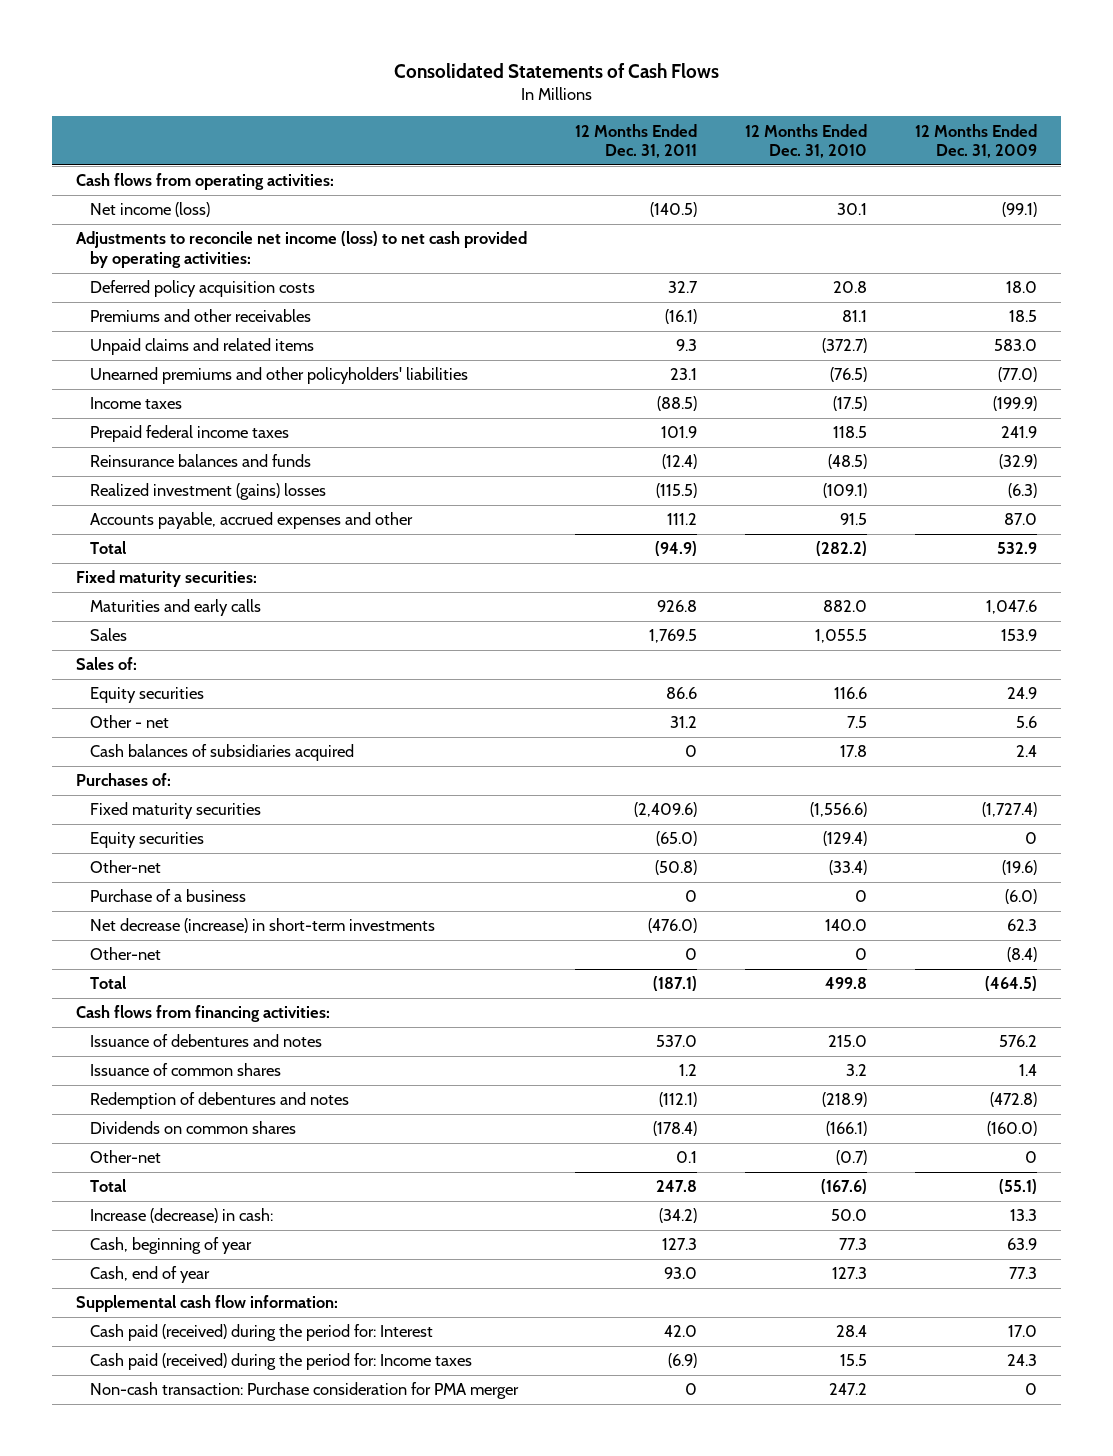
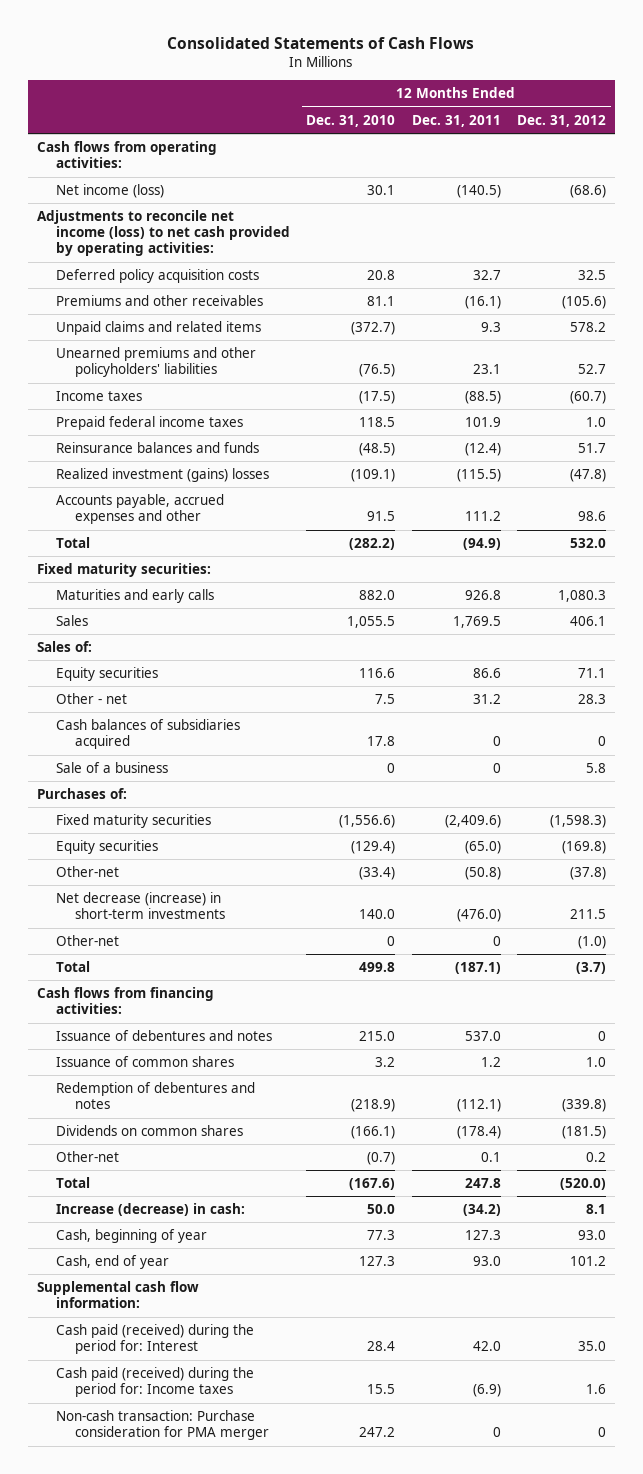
[915,123,1038,159] 12 Months Ended Dec. 31, 2009 -> none
none -> [517,114,607,127] Dec. 31, 2012
none -> [55,762,168,774] Sale of a business
[89,889,246,903] Purchase of a business -> none

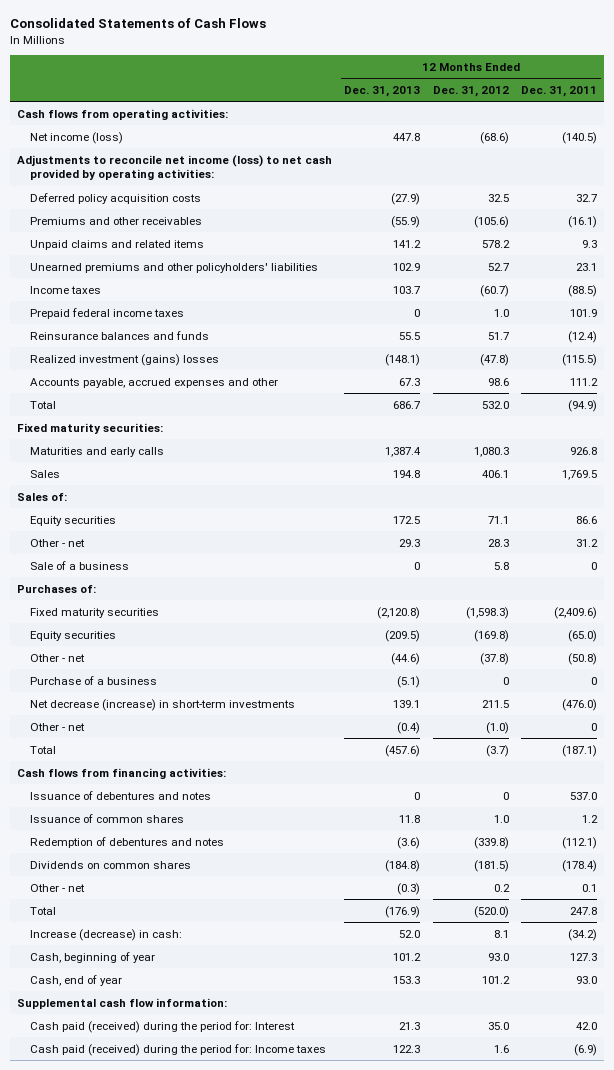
[306,114,396,127] Dec. 31, 2010 -> none
none -> [344,85,421,97] Dec. 31, 2013
[55,719,240,750] Cash balances of subsidiaries acquired -> none
[55,866,119,878] Other-net -> [29,653,85,662] Other - net
none -> [29,675,157,685] Purchase of a business
[55,935,119,947] Other-net -> [29,722,85,731] Other - net
[55,1151,119,1163] Other-net -> [29,883,85,892] Other - net
[55,1410,269,1441] Non-cash transaction: Purchase consideration for PMA merger -> none

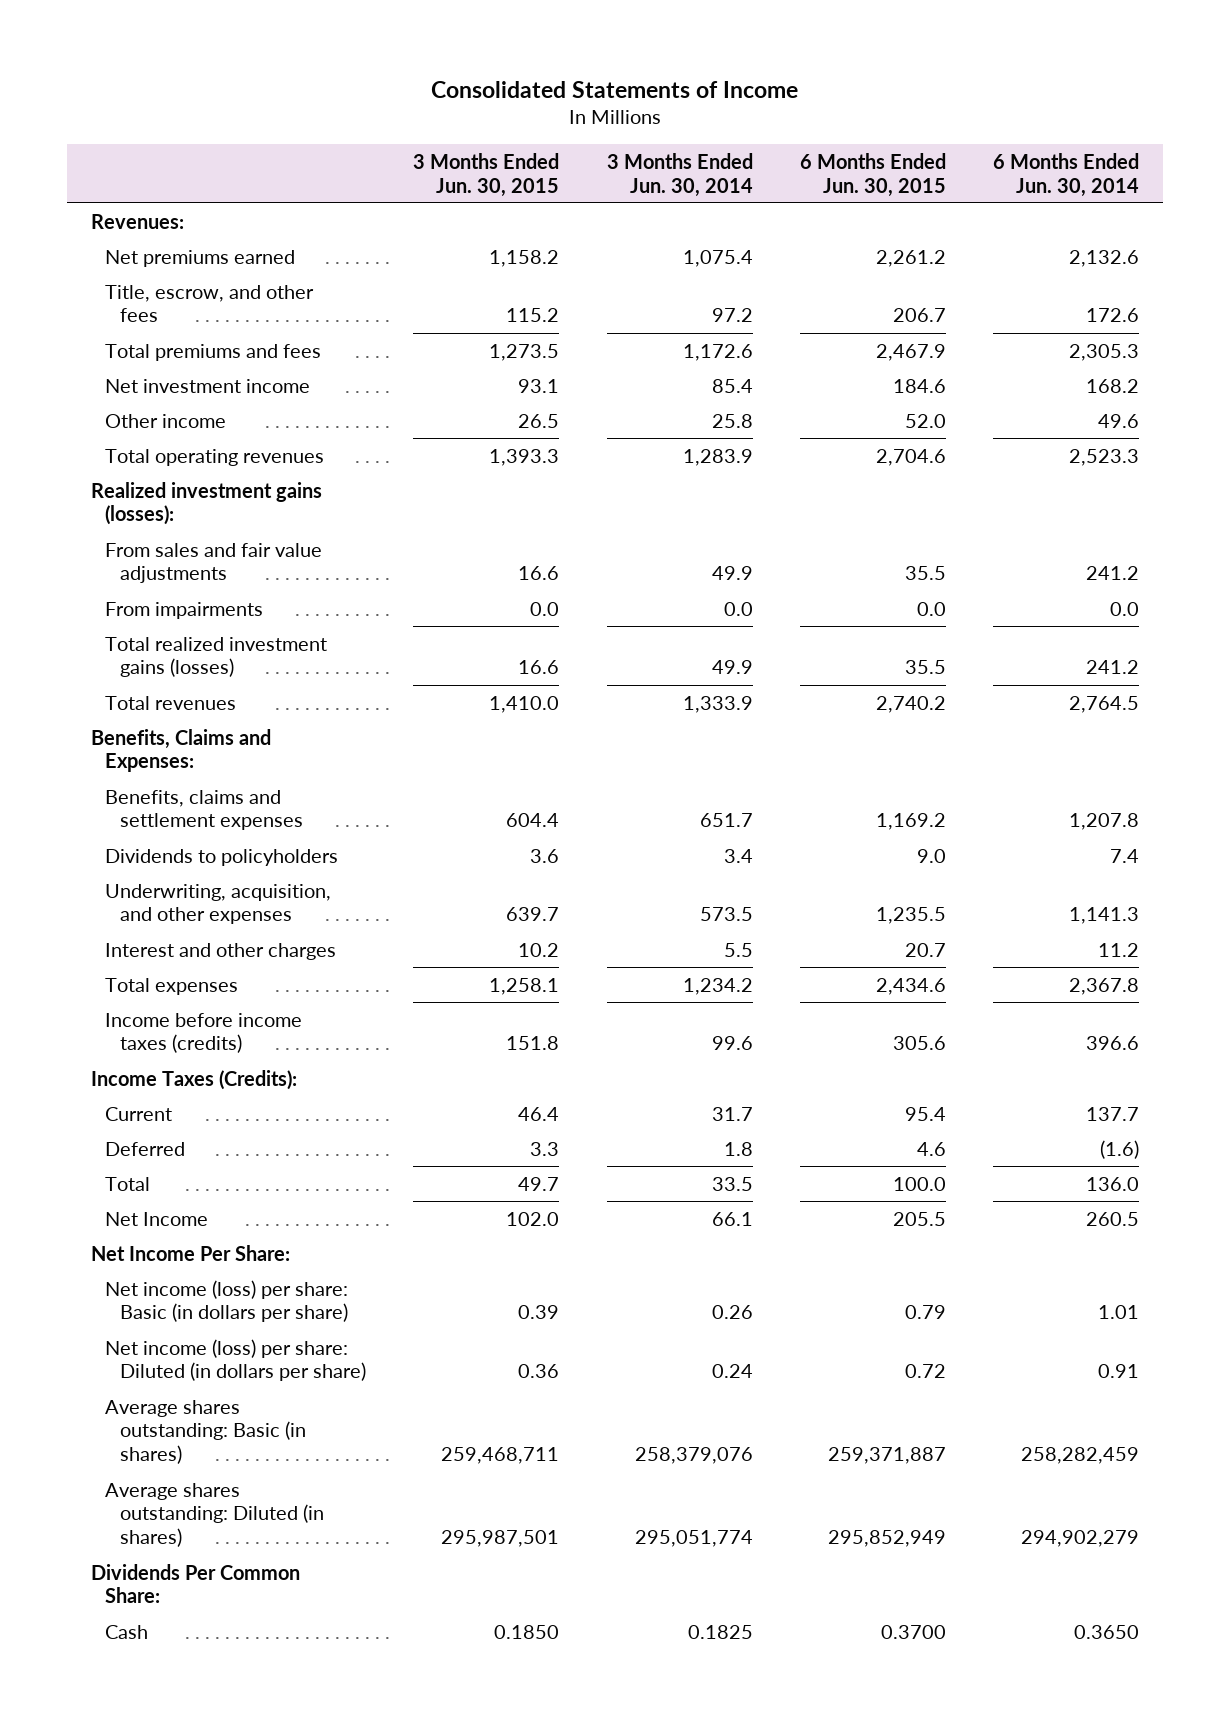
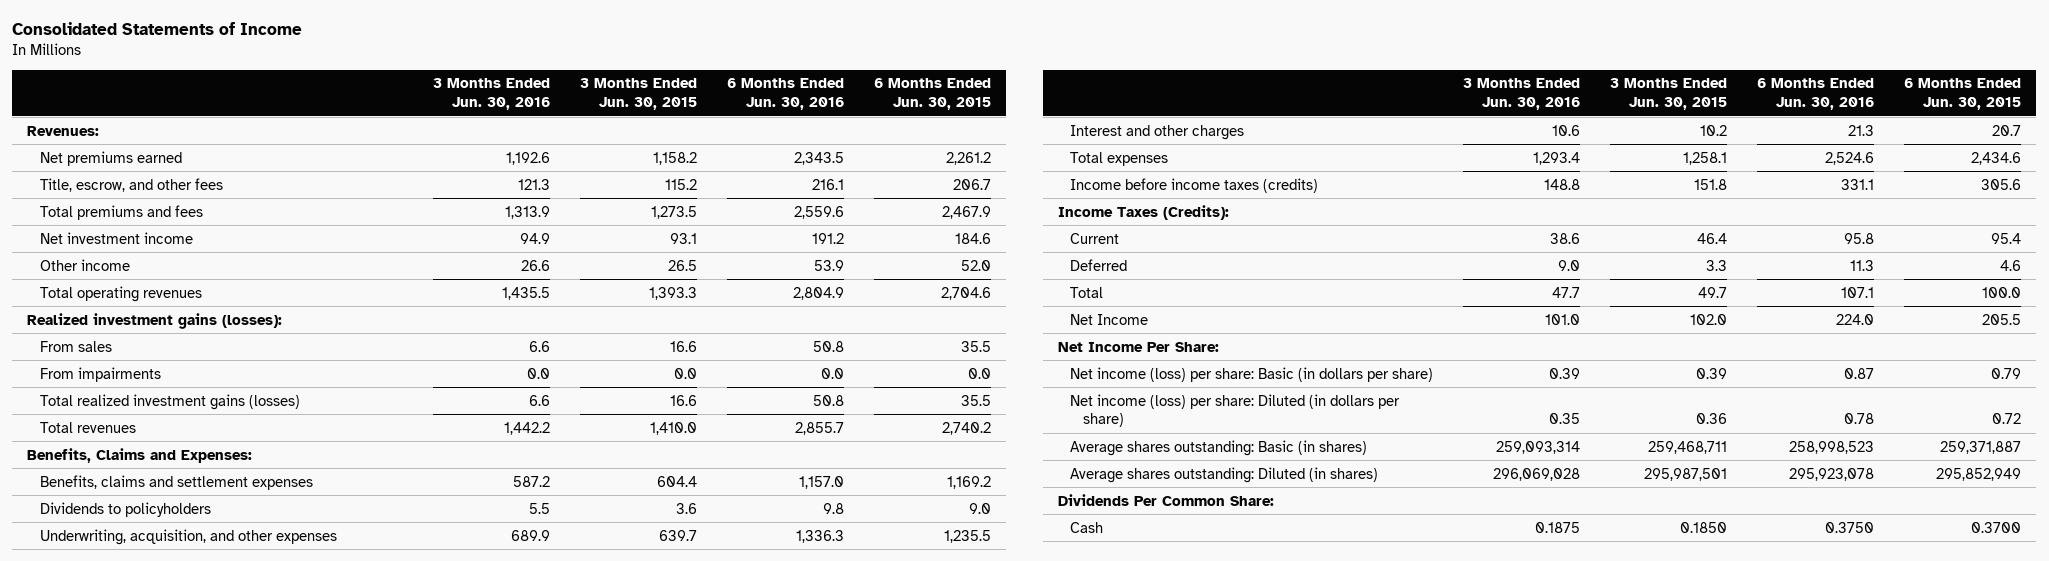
[606,152,753,197] 3 Months Ended Jun. 30, 2014 -> none
[993,152,1140,197] 6 Months Ended Jun. 30, 2014 -> none
none -> [433,78,551,111] 3 Months Ended Jun. 30, 2016
none -> [727,78,845,111] 6 Months Ended Jun. 30, 2016
[105,542,323,584] From sales and fair value adjustments -> [40,340,113,352] From sales

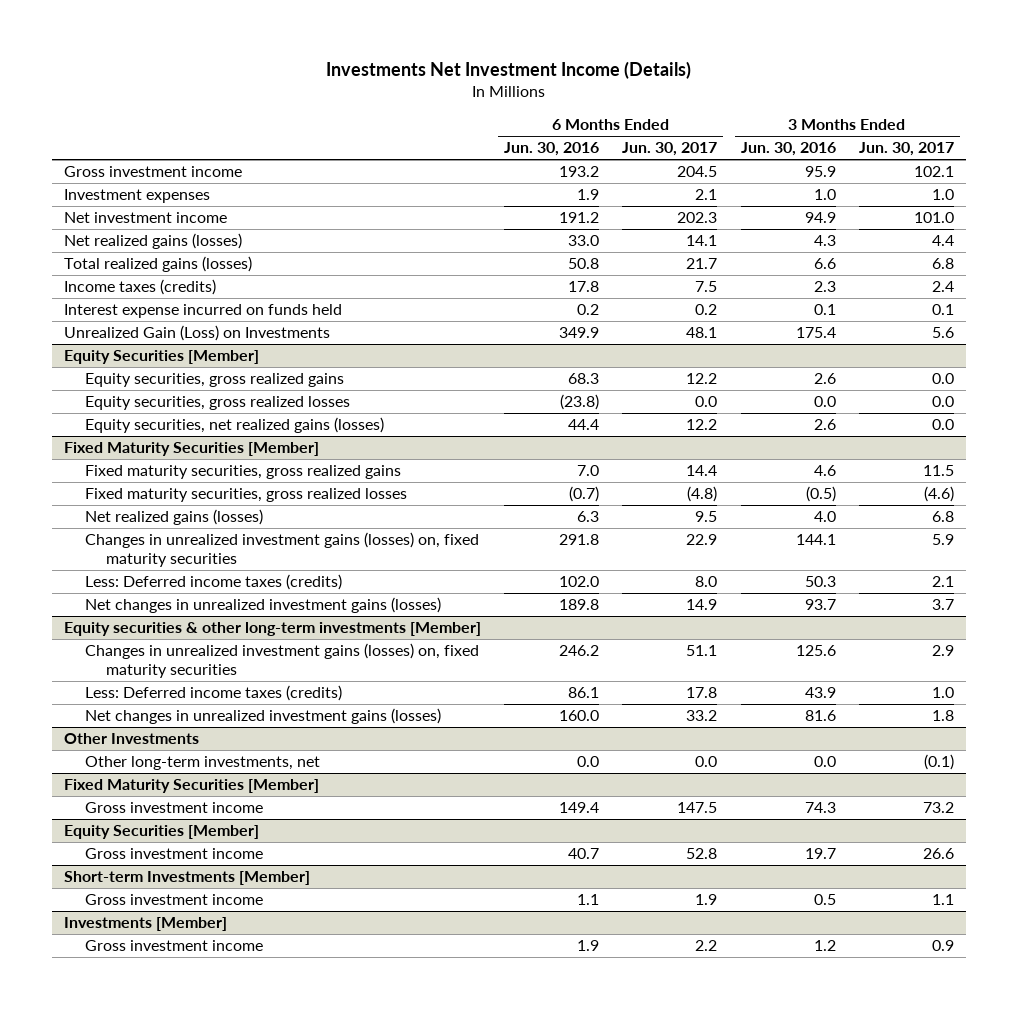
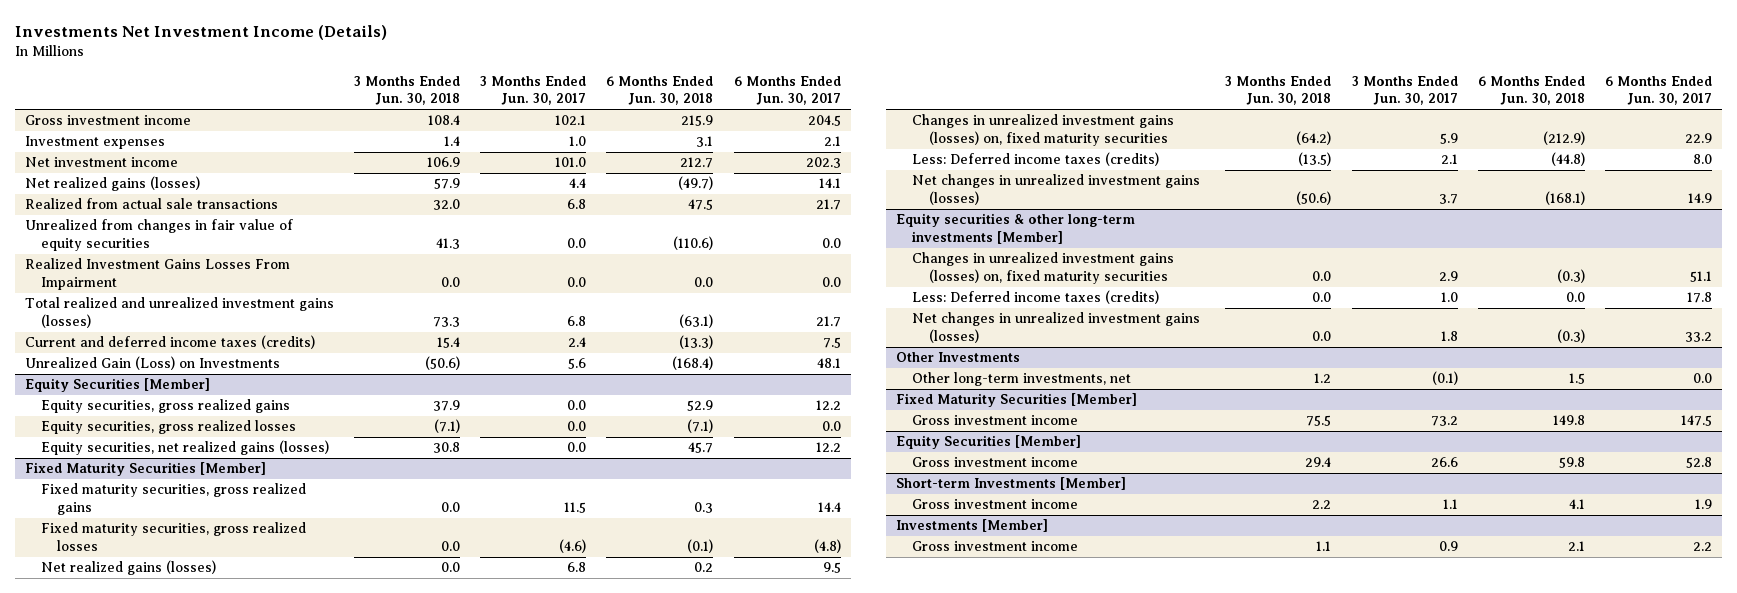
[503,142,599,157] Jun. 30, 2016 -> none
[740,142,836,157] Jun. 30, 2016 -> none
none -> [354,75,461,106] 3 Months Ended Jun. 30, 2018
none -> [606,75,714,106] 6 Months Ended Jun. 30, 2018
[63,304,342,319] Interest expense incurred on funds held -> none
none -> [24,198,278,210] Realized from actual sale transactions
none -> [24,219,293,252] Unrealized from changes in fair value of equity securities
none -> [24,258,290,291] Realized Investment Gains Losses From Impairment
[63,256,252,273] Total realized gains (losses) -> [24,297,334,329] Total realized and unrealized investment gains (losses)
[63,279,216,296] Income taxes (credits) -> [24,335,315,350] Current and deferred income taxes (credits)

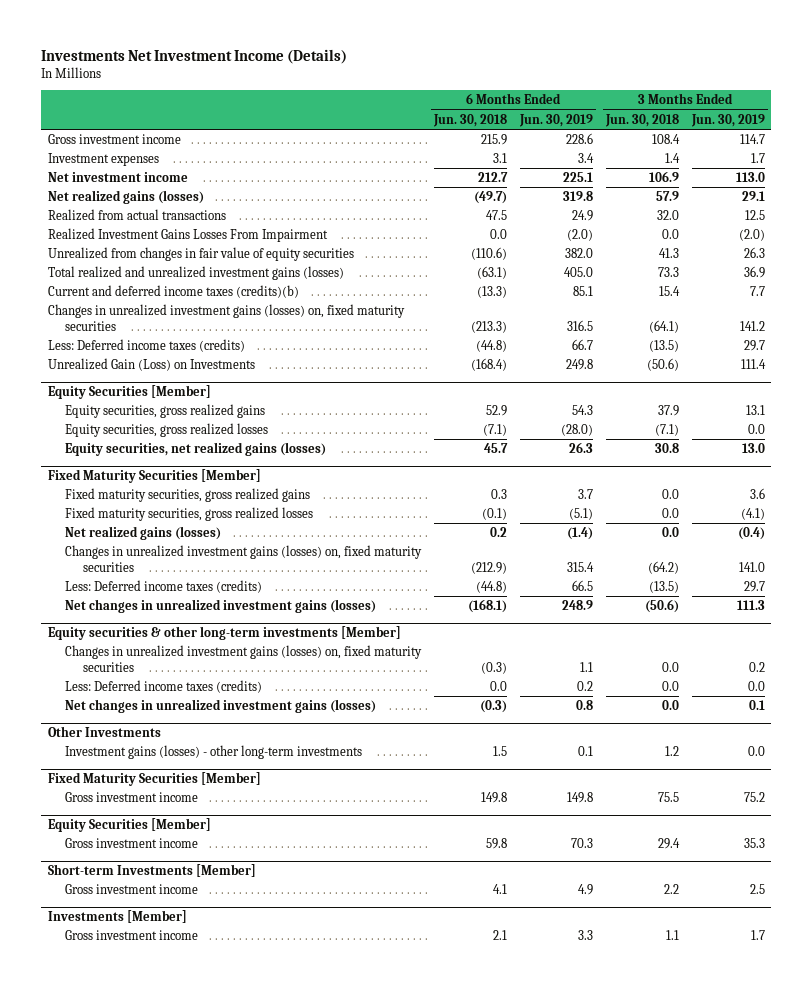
[480,75,587,106] 3 Months Ended Jun. 30, 2017 -> none
[733,75,841,106] 6 Months Ended Jun. 30, 2017 -> none
none -> [518,113,593,127] Jun. 30, 2019
none -> [690,113,765,127] Jun. 30, 2019
[24,198,278,210] Realized from actual sale transactions -> [47,208,226,221] Realized from actual transactions
[24,219,293,252] Unrealized from changes in fair value of equity securities -> [47,246,354,261] Unrealized from changes in fair value of equity securities
[24,335,315,350] Current and deferred income taxes (credits) -> [47,284,299,298] Current and deferred income taxes (credits)(b)
none -> [47,303,405,332] Changes in unrealized investment gains (losses) on, fixed maturity securities
none -> [47,338,245,352] Less: Deferred income taxes (credits)
[912,372,1132,387] Other long-term investments, net -> [65,744,363,759] Investment gains (losses) - other long-term investments

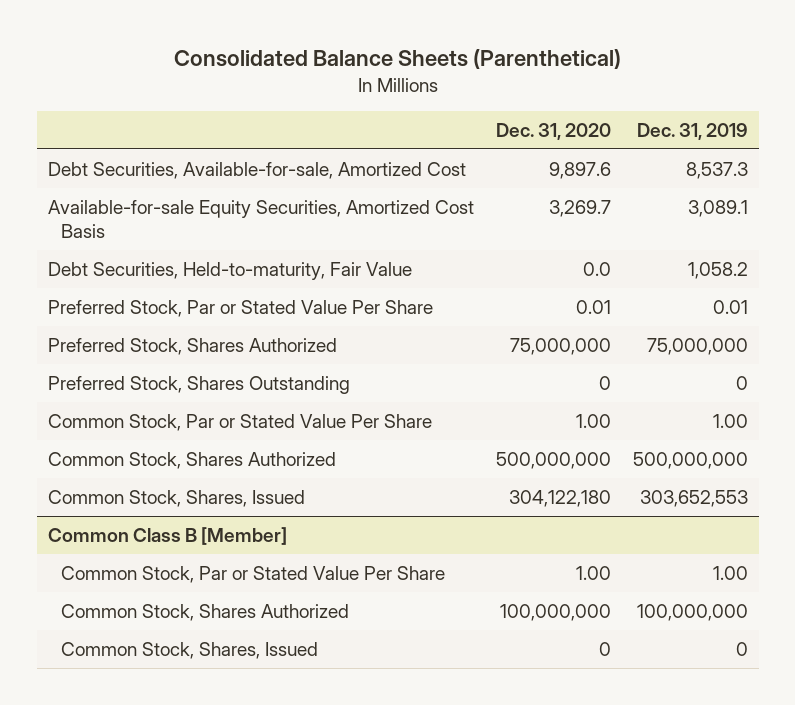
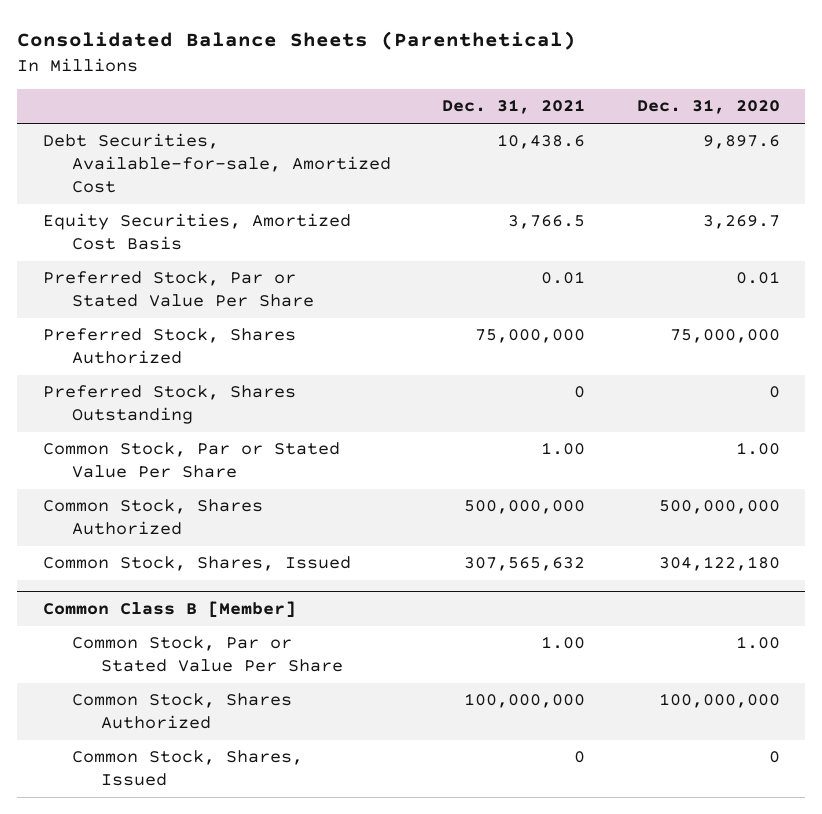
[636,122,748,140] Dec. 31, 2019 -> none
none -> [442,99,586,115] Dec. 31, 2021
[47,261,412,280] Debt Securities, Held-to-maturity, Fair Value -> none
[47,199,474,239] Available-for-sale Equity Securities, Amortized Cost Basis -> [42,213,351,251] Equity Securities, Amortized Cost Basis

